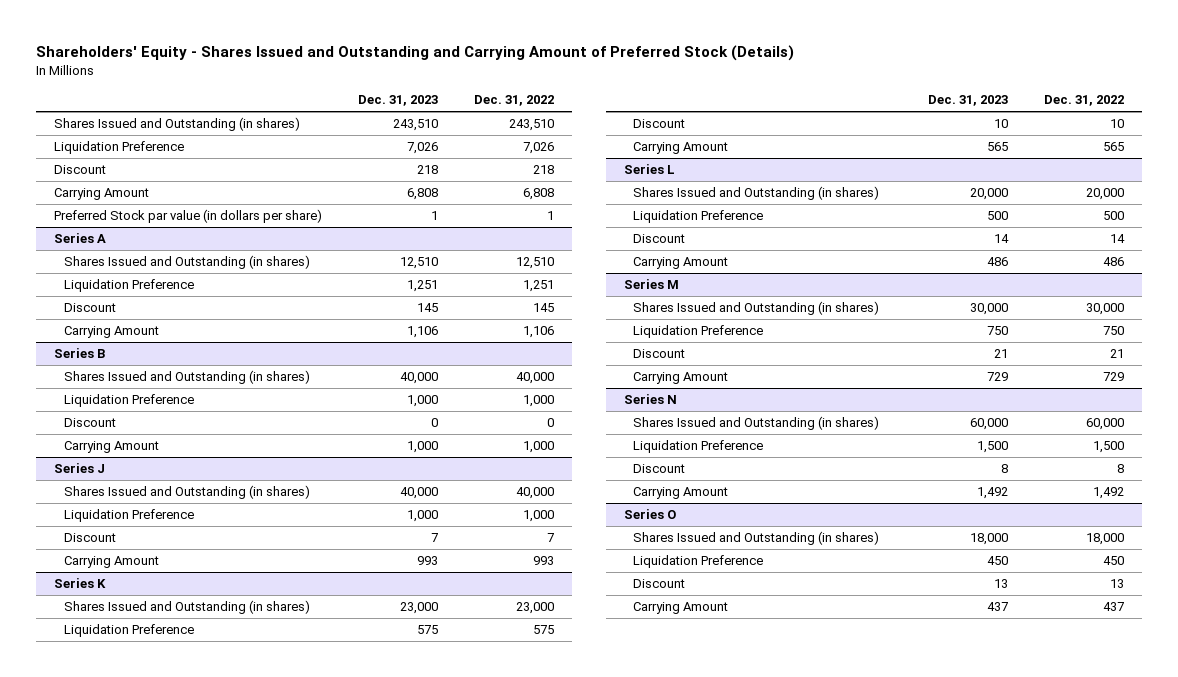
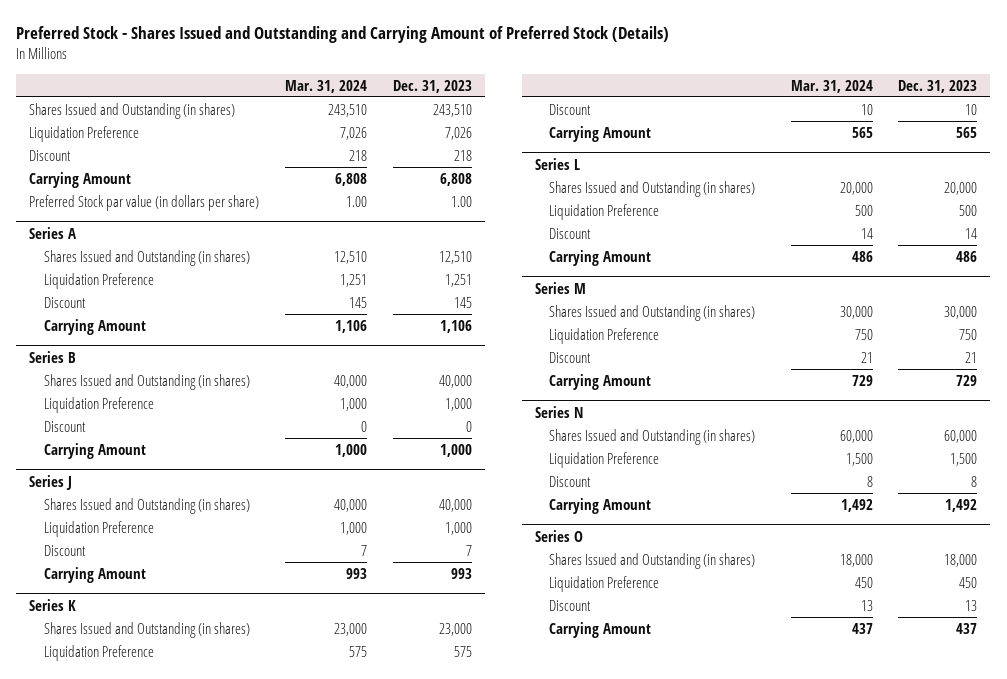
[36,45,795,62] Shareholders' Equity - Shares Issued and Outstanding and Carrying Amount of Preferred Stock (Details) -> [16,26,670,44] Preferred Stock - Shares Issued and Outstanding and Carrying Amount of Preferred Stock (Details)
[474,95,555,107] Dec. 31, 2022 -> none
none -> [285,79,368,93] Mar. 31, 2024
[431,211,439,221] 1 -> [451,195,473,207] 1.00

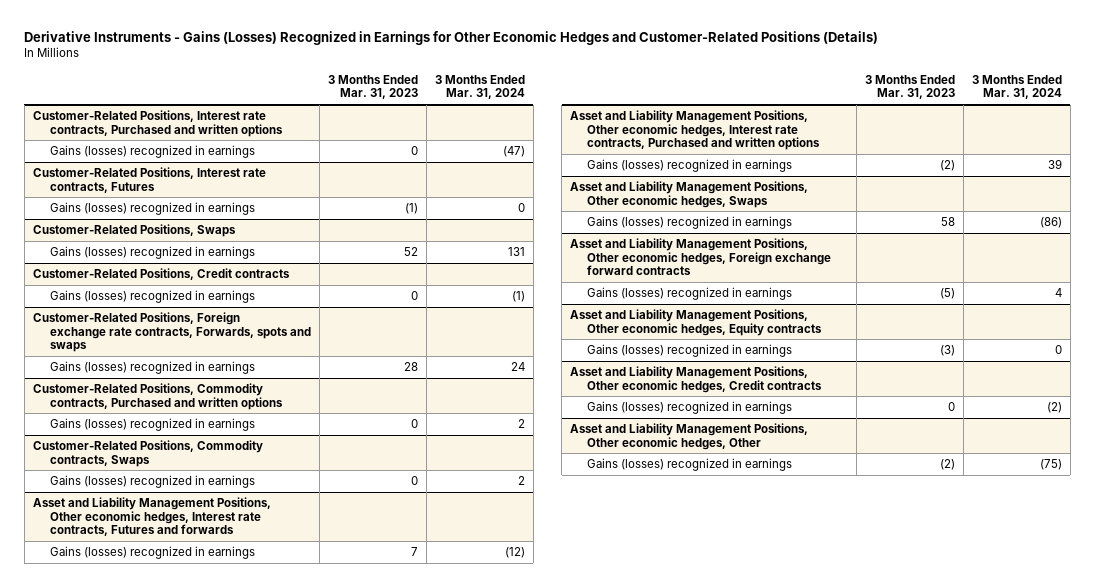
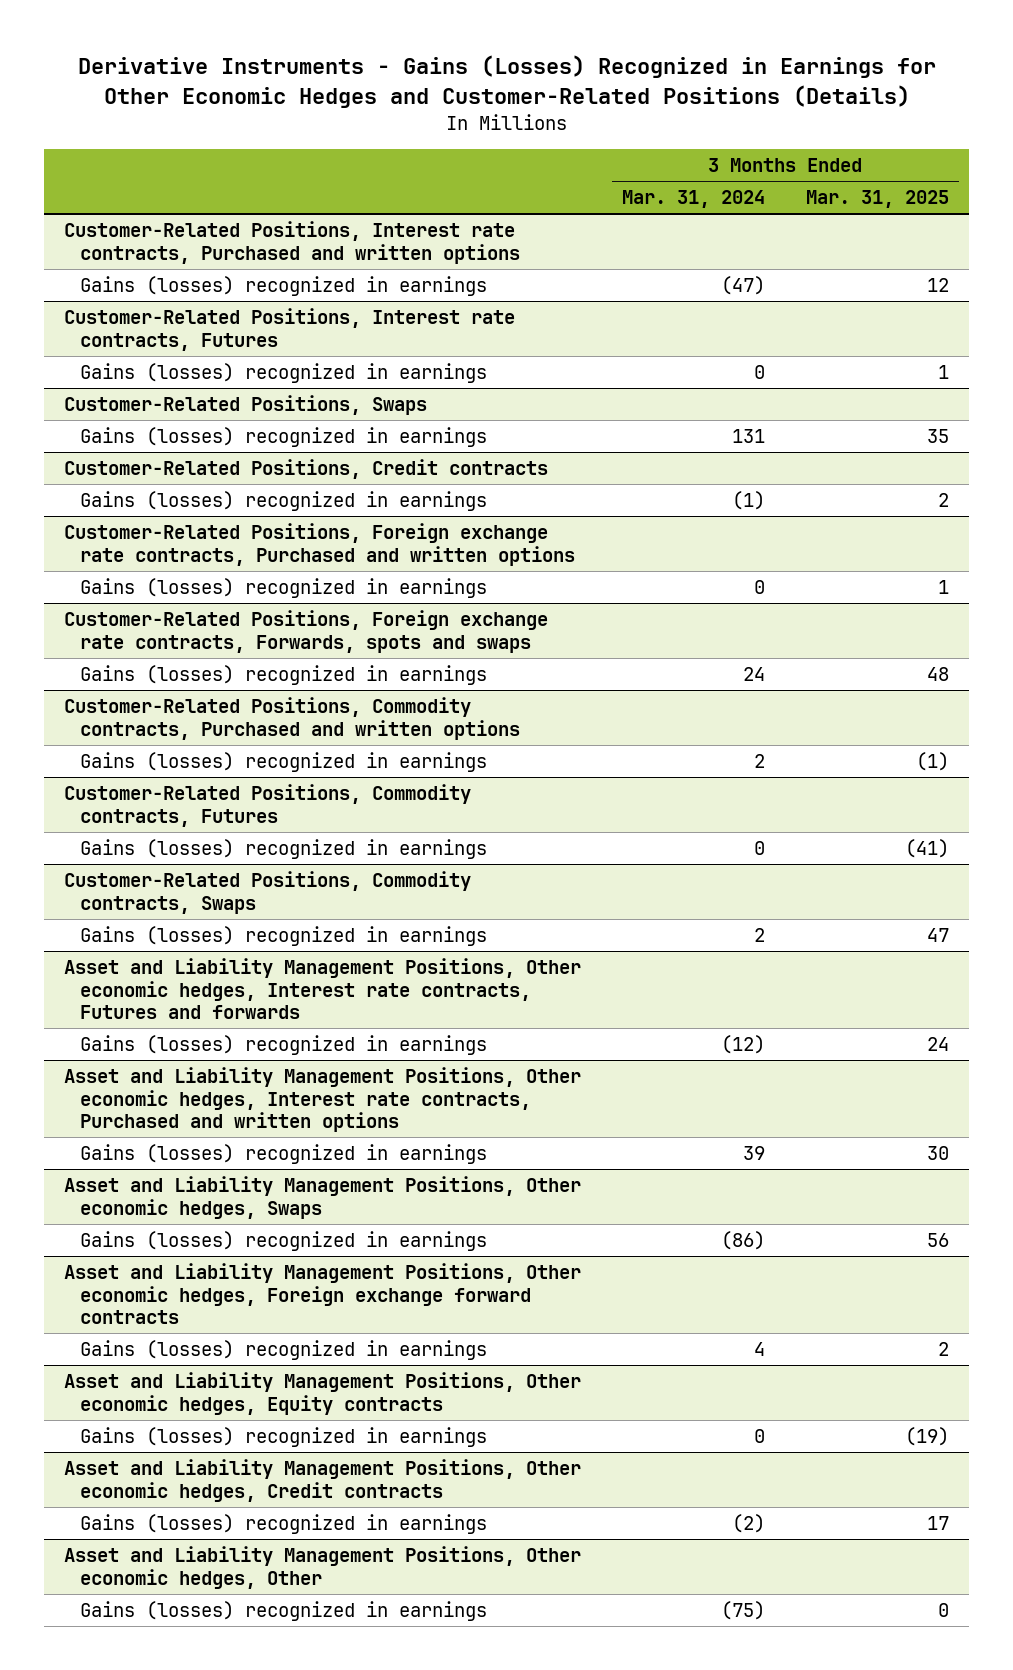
[327,74,418,100] 3 Months Ended Mar. 31, 2023 -> none
none -> [805,190,949,209] Mar. 31, 2025
none -> [64,523,576,566] Customer-Related Positions, Foreign exchange rate contracts, Purchased and written options
none -> [80,578,488,599] Gains (losses) recognized in earnings
none -> [64,784,472,827] Customer-Related Positions, Commodity contracts, Futures
none -> [80,839,488,860] Gains (losses) recognized in earnings

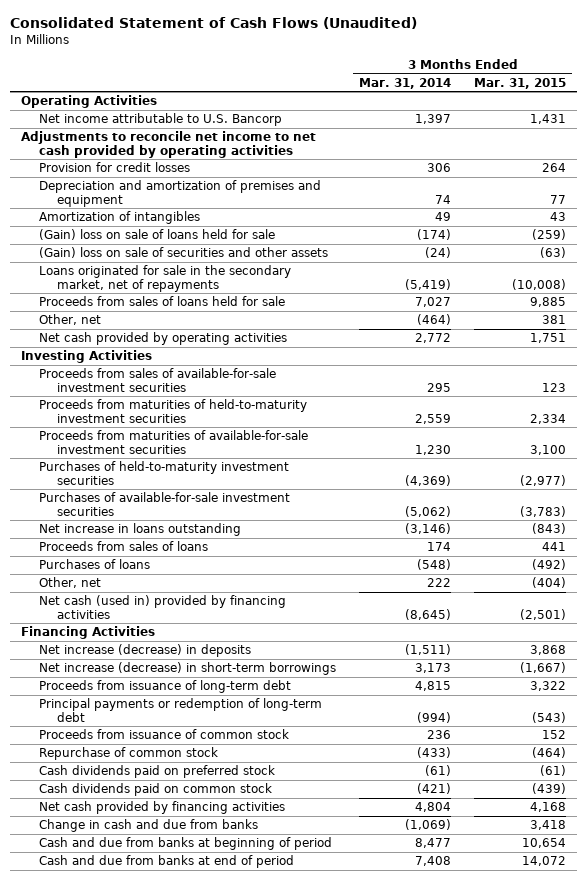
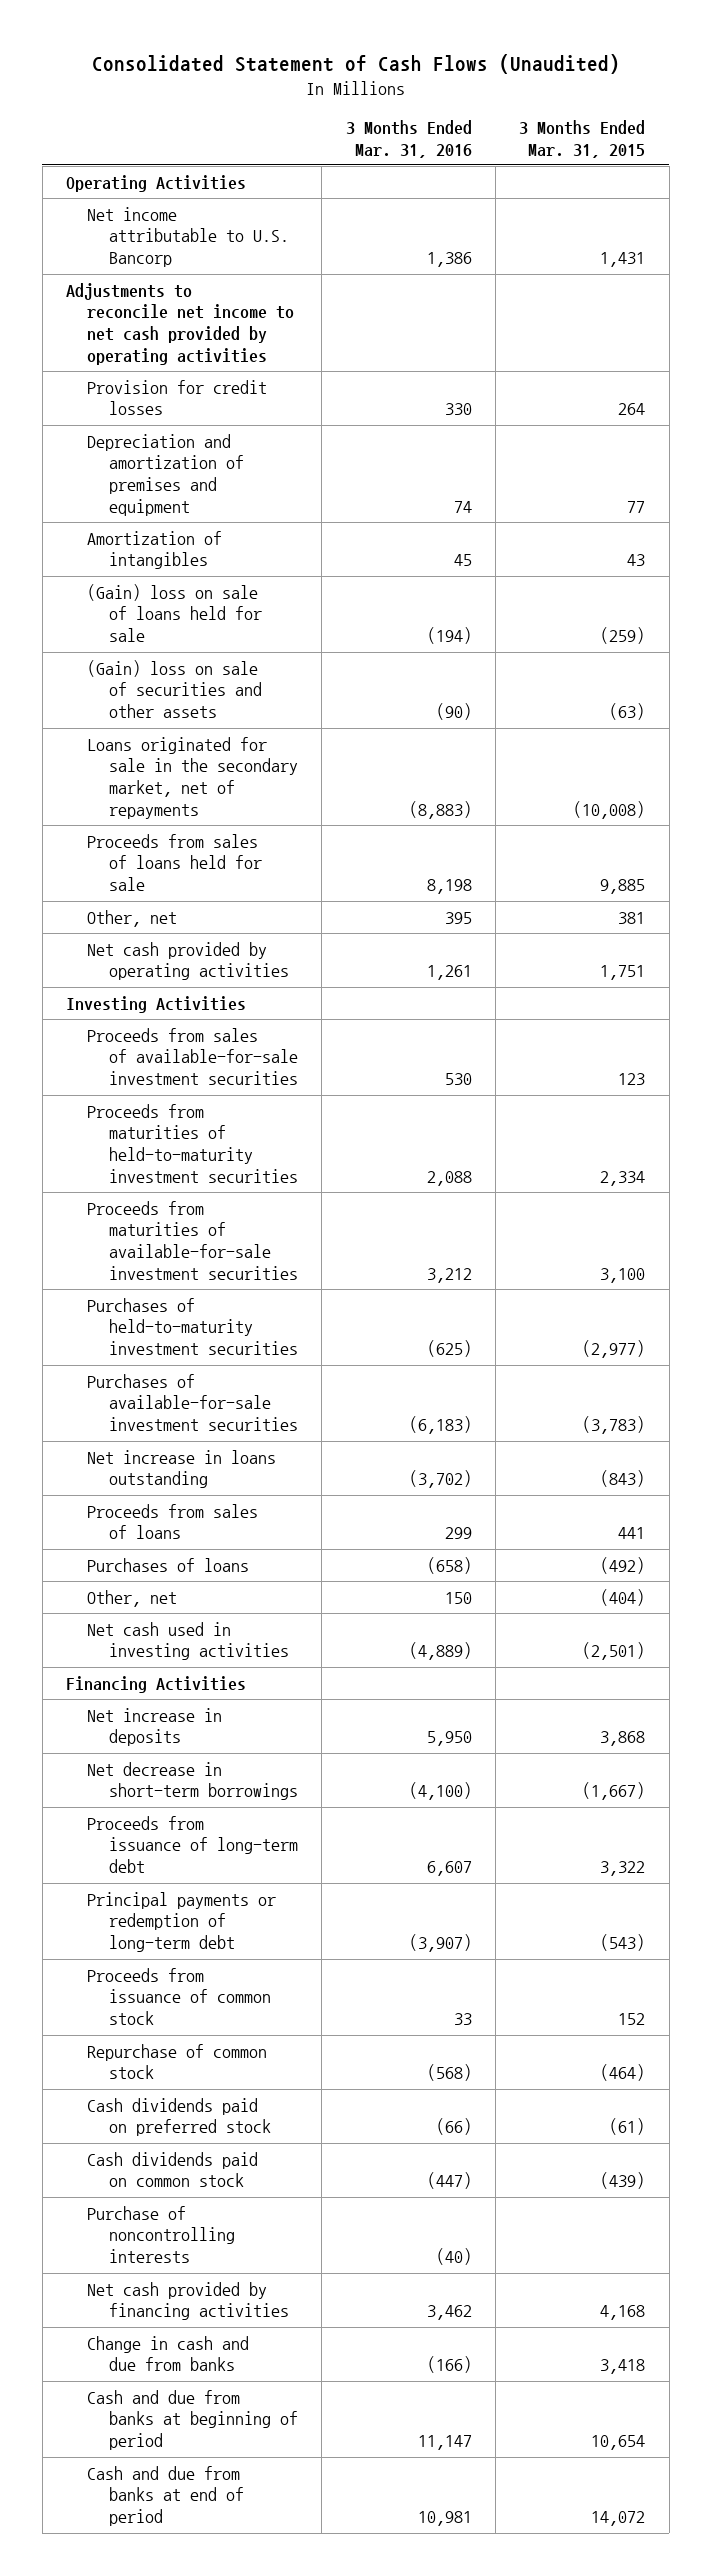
[359,77,452,89] Mar. 31, 2014 -> none
none -> [345,119,472,158] 3 Months Ended Mar. 31, 2016
[39,595,287,619] Net cash (used in) provided by financing activities -> [87,1621,289,1661] Net cash used in investing activities
[39,644,252,658] Net increase (decrease) in deposits -> [87,1707,223,1747] Net increase in deposits
[39,662,337,676] Net increase (decrease) in short-term borrowings -> [87,1761,298,1801] Net decrease in short-term borrowings
none -> [87,2205,235,2264] Purchase of noncontrolling interests

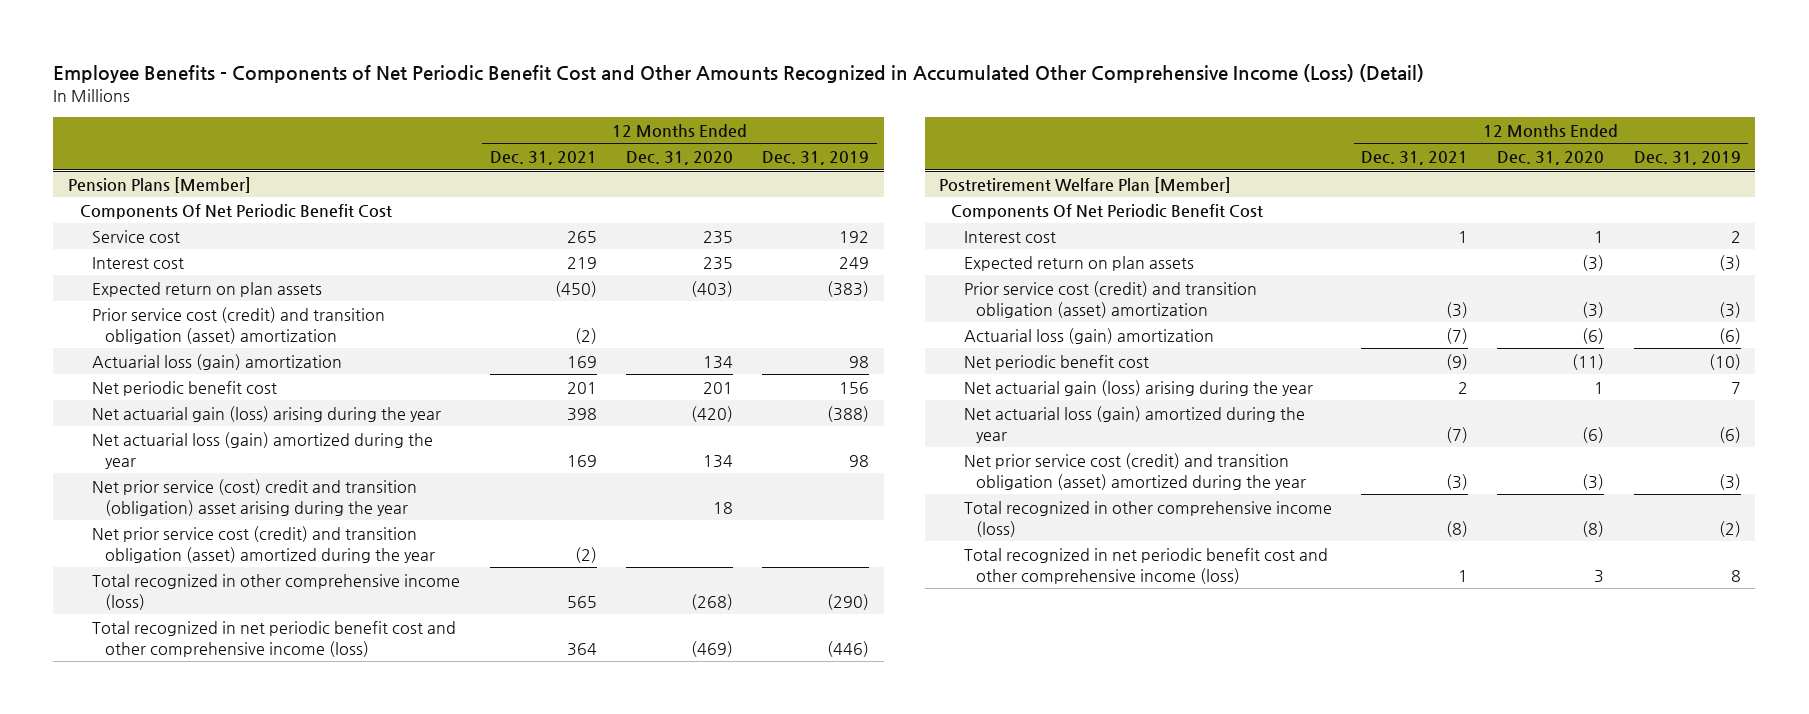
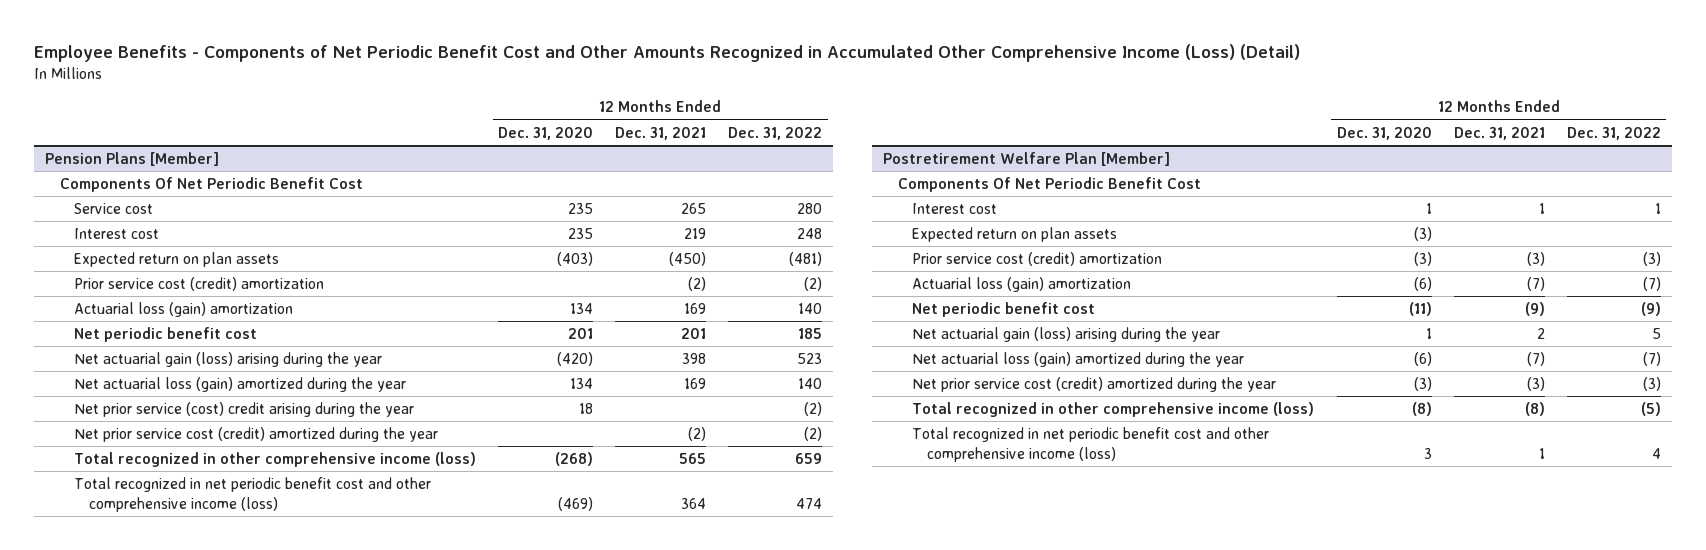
[762,151,870,166] Dec. 31, 2019 -> none
none -> [728,126,823,140] Dec. 31, 2022
[92,306,386,344] Prior service cost (credit) and transition obligation (asset) amortization -> [74,276,325,291] Prior service cost (credit) amortization
[92,478,418,516] Net prior service (cost) credit and transition (obligation) asset arising during the year -> [74,401,415,417] Net prior service (cost) credit arising during the year
[92,525,435,563] Net prior service cost (credit) and transition obligation (asset) amortized during the year -> [74,426,439,442] Net prior service cost (credit) amortized during the year
[963,280,1257,318] Prior service cost (credit) and transition obligation (asset) amortization -> [912,251,1163,266] Prior service cost (credit) amortization
[963,452,1306,490] Net prior service cost (credit) and transition obligation (asset) amortized during the year -> [912,376,1277,392] Net prior service cost (credit) amortized during the year

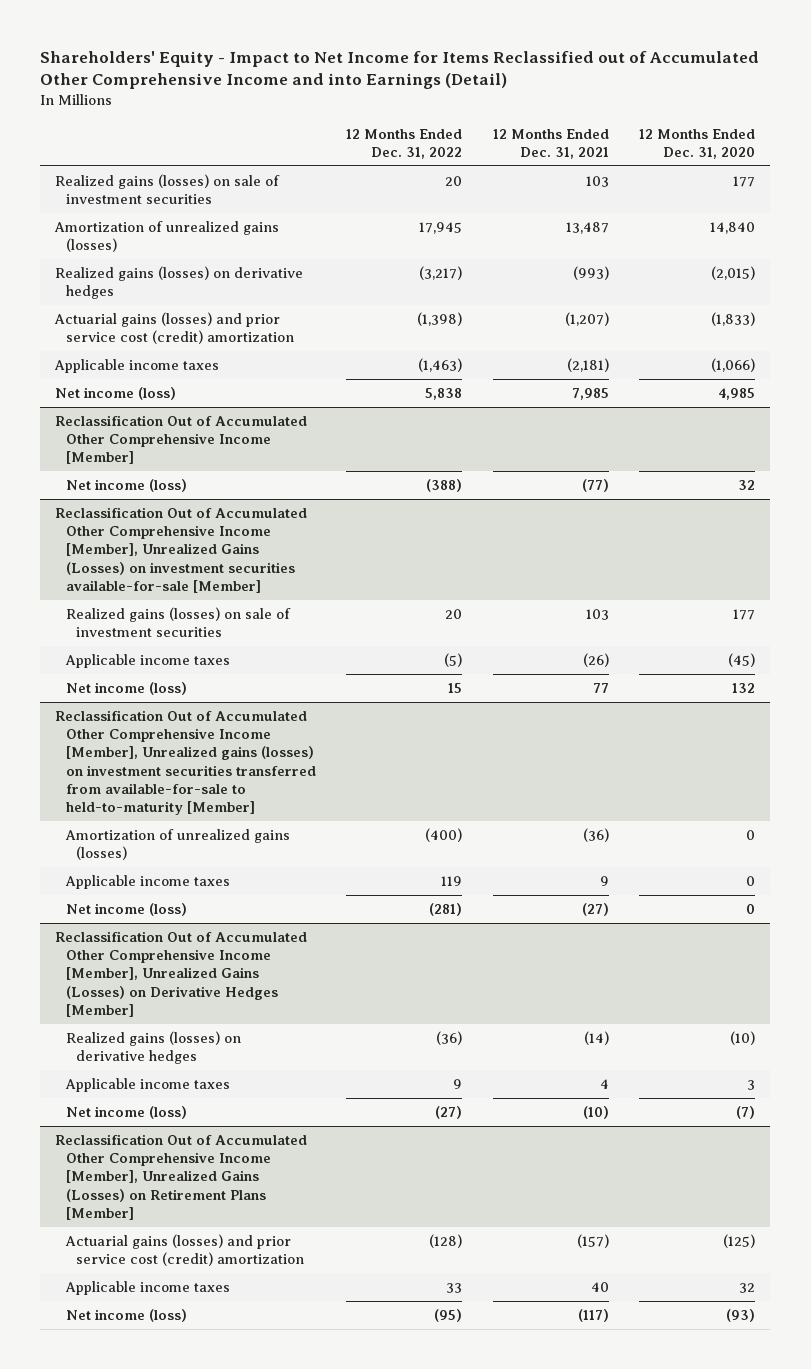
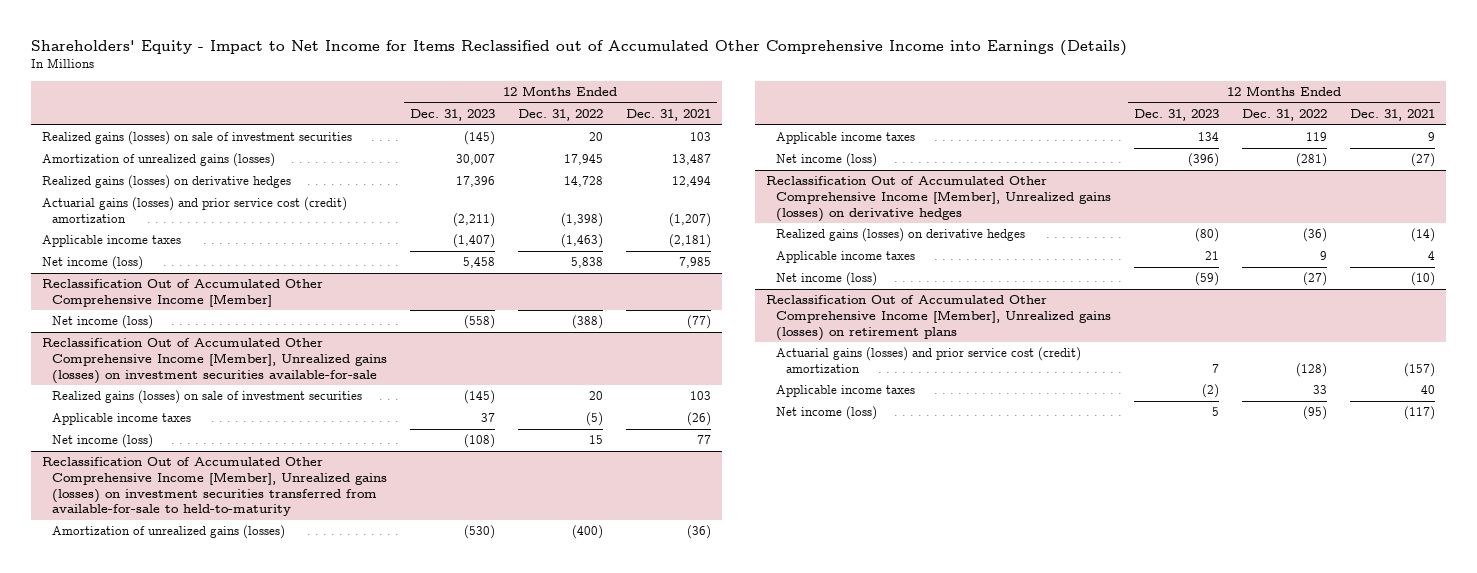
[40,50,760,90] Shareholders' Equity - Impact to Net Income for Items Reclassified out of Accumulated Other Comprehensive Income and into Earnings (Detail) -> [30,39,1127,56] Shareholders' Equity - Impact to Net Income for Items Reclassified out of Accumulated Other Comprehensive Income into Earnings (Details)
[639,128,756,160] 12 Months Ended Dec. 31, 2020 -> none
none -> [410,109,496,122] Dec. 31, 2023
[419,265,463,280] (3,217) -> [563,176,603,188] 14,728
[572,265,609,280] (993) -> [671,176,711,188] 12,494
[55,506,308,593] Reclassification Out of Accumulated Other Comprehensive Income [Member], Unrealized Gains (Losses) on investment securities available-for-sale [Member] -> [42,338,388,384] Reclassification Out of Accumulated Other Comprehensive Income [Member], Unrealized gains (losses) on investment securities available-for-sale
[55,709,316,816] Reclassification Out of Accumulated Other Comprehensive Income [Member], Unrealized gains (losses) on investment securities transferred from available-for-sale to held-to-maturity [Member] -> [42,457,388,517] Reclassification Out of Accumulated Other Comprehensive Income [Member], Unrealized gains (losses) on investment securities transferred from available-for-sale to held-to-maturity
[55,930,308,1017] Reclassification Out of Accumulated Other Comprehensive Income [Member], Unrealized Gains (Losses) on Derivative Hedges [Member] -> [765,176,1112,222] Reclassification Out of Accumulated Other Comprehensive Income [Member], Unrealized gains (losses) on derivative hedges
[55,1133,308,1220] Reclassification Out of Accumulated Other Comprehensive Income [Member], Unrealized Gains (Losses) on Retirement Plans [Member] -> [765,295,1112,341] Reclassification Out of Accumulated Other Comprehensive Income [Member], Unrealized gains (losses) on retirement plans

